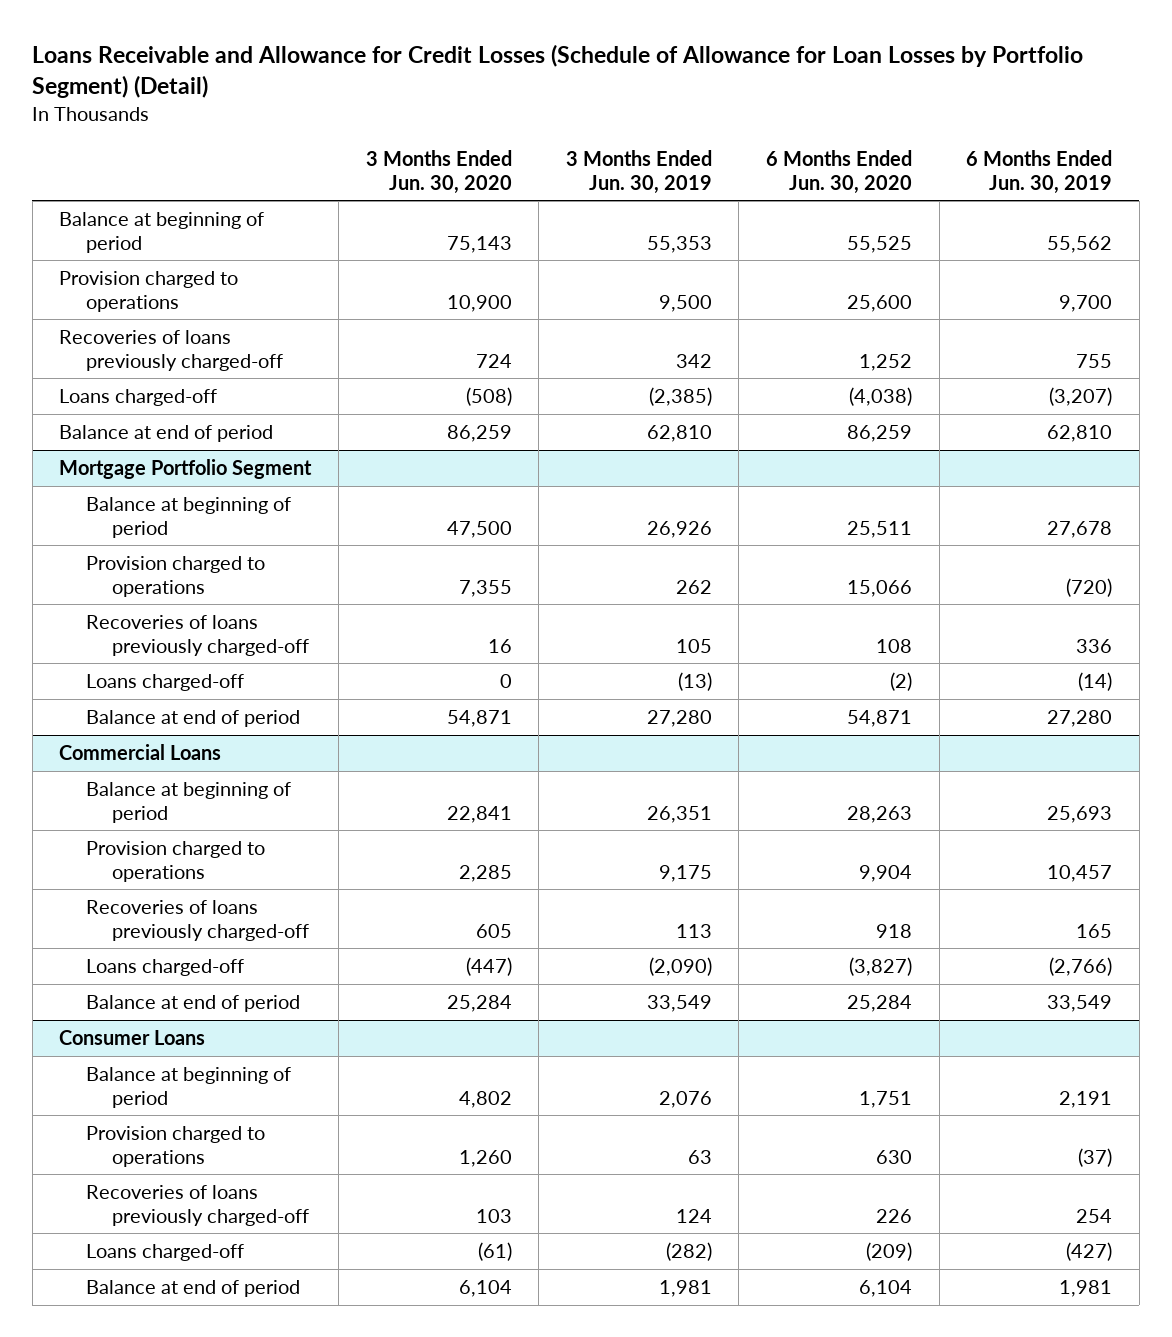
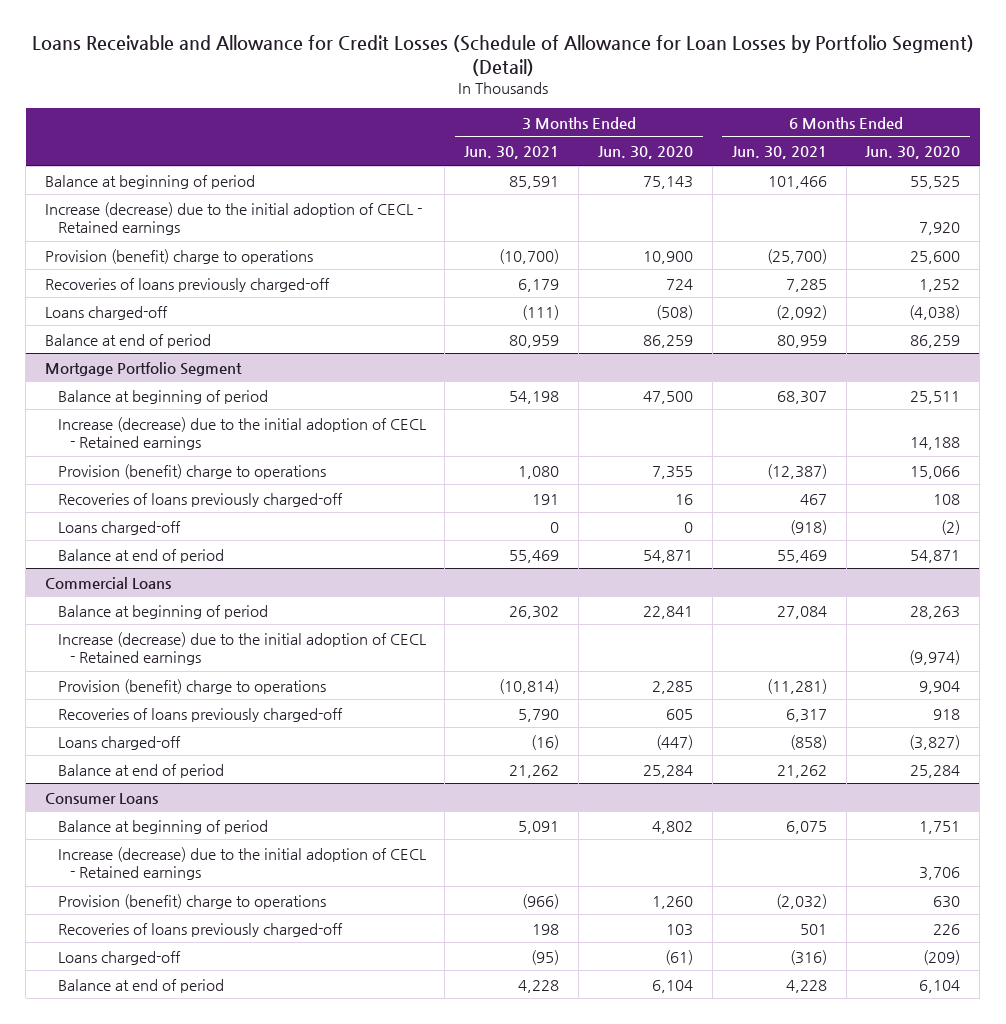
[565,149,712,194] 3 Months Ended Jun. 30, 2019 -> none
[966,149,1113,194] 6 Months Ended Jun. 30, 2019 -> none
none -> [464,146,560,160] Jun. 30, 2021
none -> [731,146,827,160] Jun. 30, 2021
none -> [45,201,423,235] Increase (decrease) due to the initial adoption of CECL - Retained earnings
[59,270,239,312] Provision charged to operations -> [45,248,314,264] Provision (benefit) charge to operations
none -> [57,416,427,450] Increase (decrease) due to the initial adoption of CECL - Retained earnings
[85,555,265,597] Provision charged to operations -> [57,463,326,479] Provision (benefit) charge to operations
none -> [57,631,427,665] Increase (decrease) due to the initial adoption of CECL - Retained earnings
[85,840,265,882] Provision charged to operations -> [57,678,326,694] Provision (benefit) charge to operations
none -> [57,846,427,880] Increase (decrease) due to the initial adoption of CECL - Retained earnings
[85,1125,265,1167] Provision charged to operations -> [57,893,326,909] Provision (benefit) charge to operations

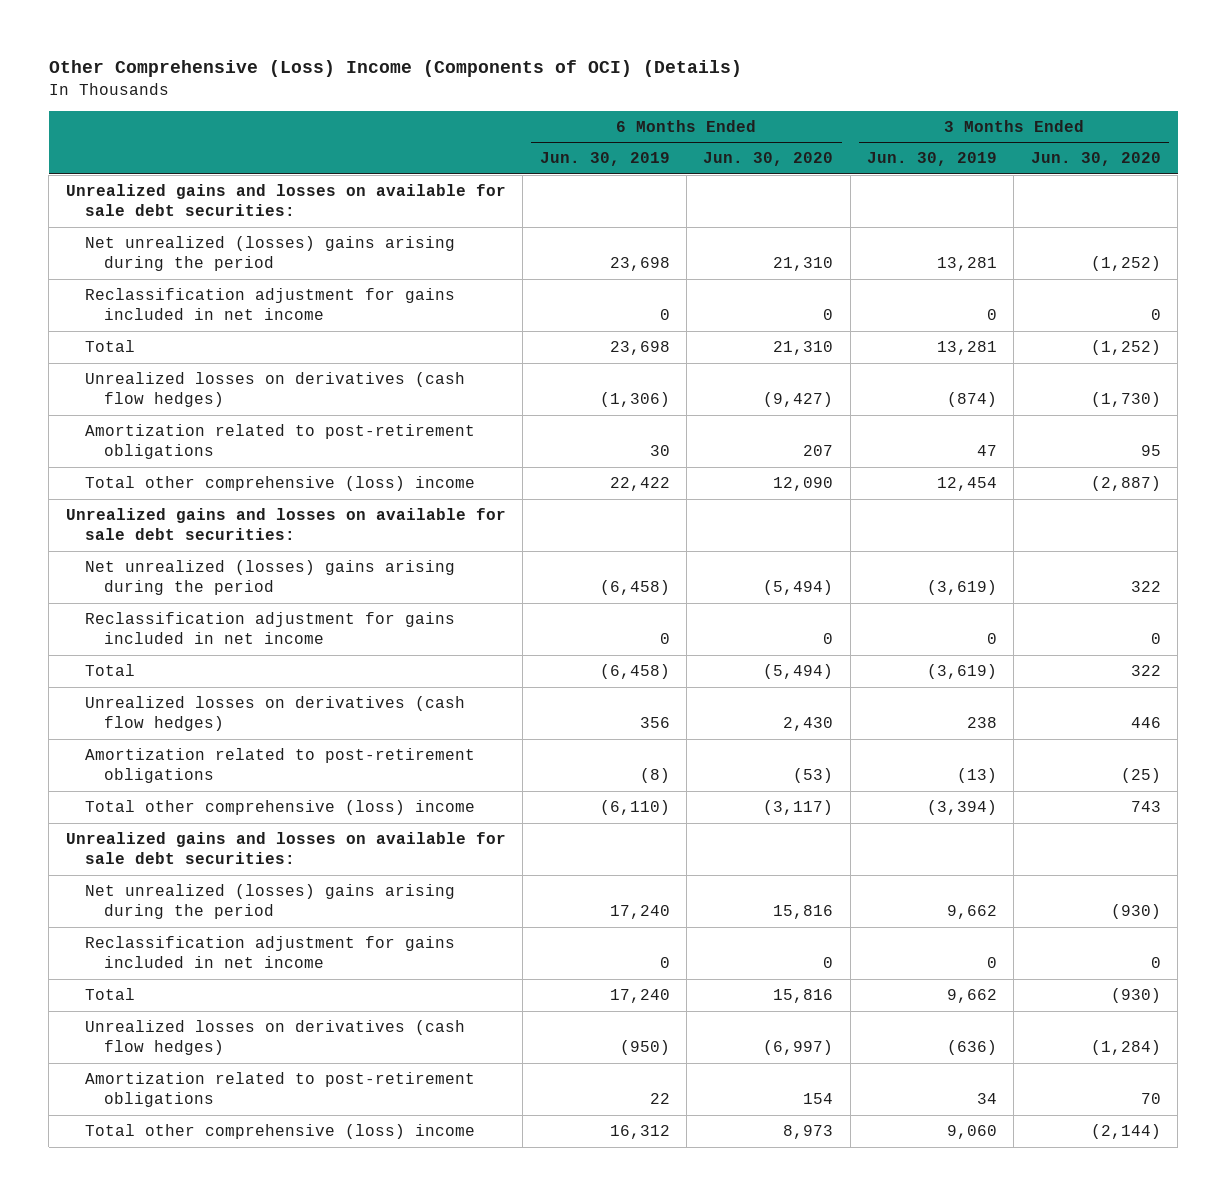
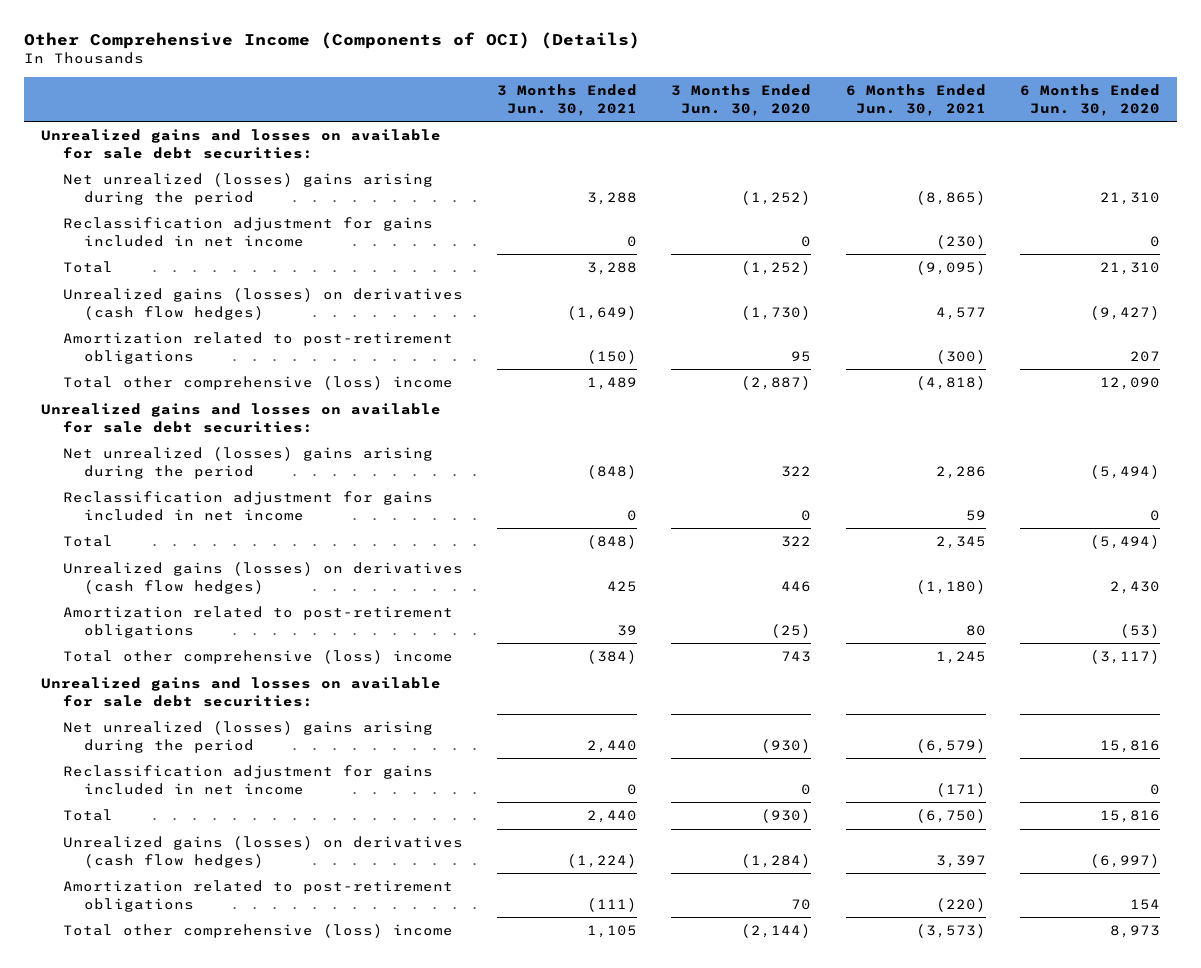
[48,60,742,78] Other Comprehensive (Loss) Income (Components of OCI) (Details) -> [23,31,640,49] Other Comprehensive Income (Components of OCI) (Details)
[539,152,670,167] Jun. 30, 2019 -> none
[867,152,998,167] Jun. 30, 2019 -> none
none -> [496,84,637,116] 3 Months Ended Jun. 30, 2021
none -> [845,84,986,116] 6 Months Ended Jun. 30, 2021
[84,372,465,408] Unrealized losses on derivatives (cash flow hedges) -> [62,288,463,320] Unrealized gains (losses) on derivatives (cash flow hedges)
[84,696,465,732] Unrealized losses on derivatives (cash flow hedges) -> [62,562,463,594] Unrealized gains (losses) on derivatives (cash flow hedges)
[84,1020,465,1056] Unrealized losses on derivatives (cash flow hedges) -> [62,836,463,868] Unrealized gains (losses) on derivatives (cash flow hedges)

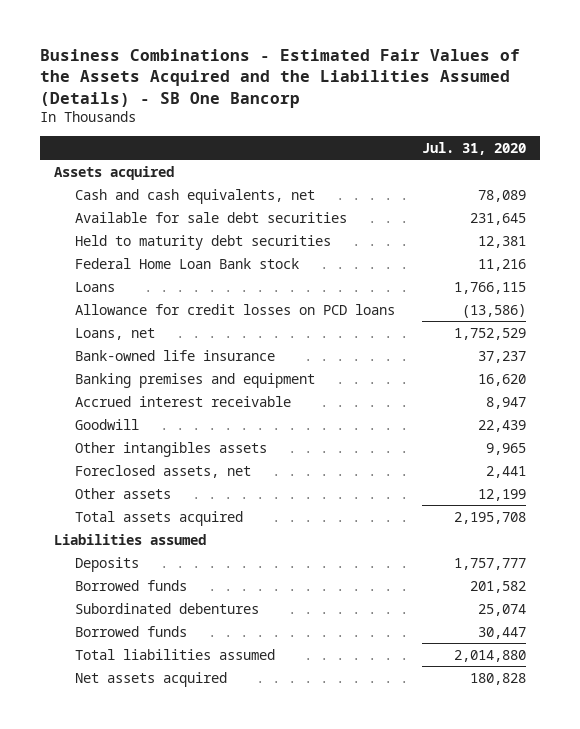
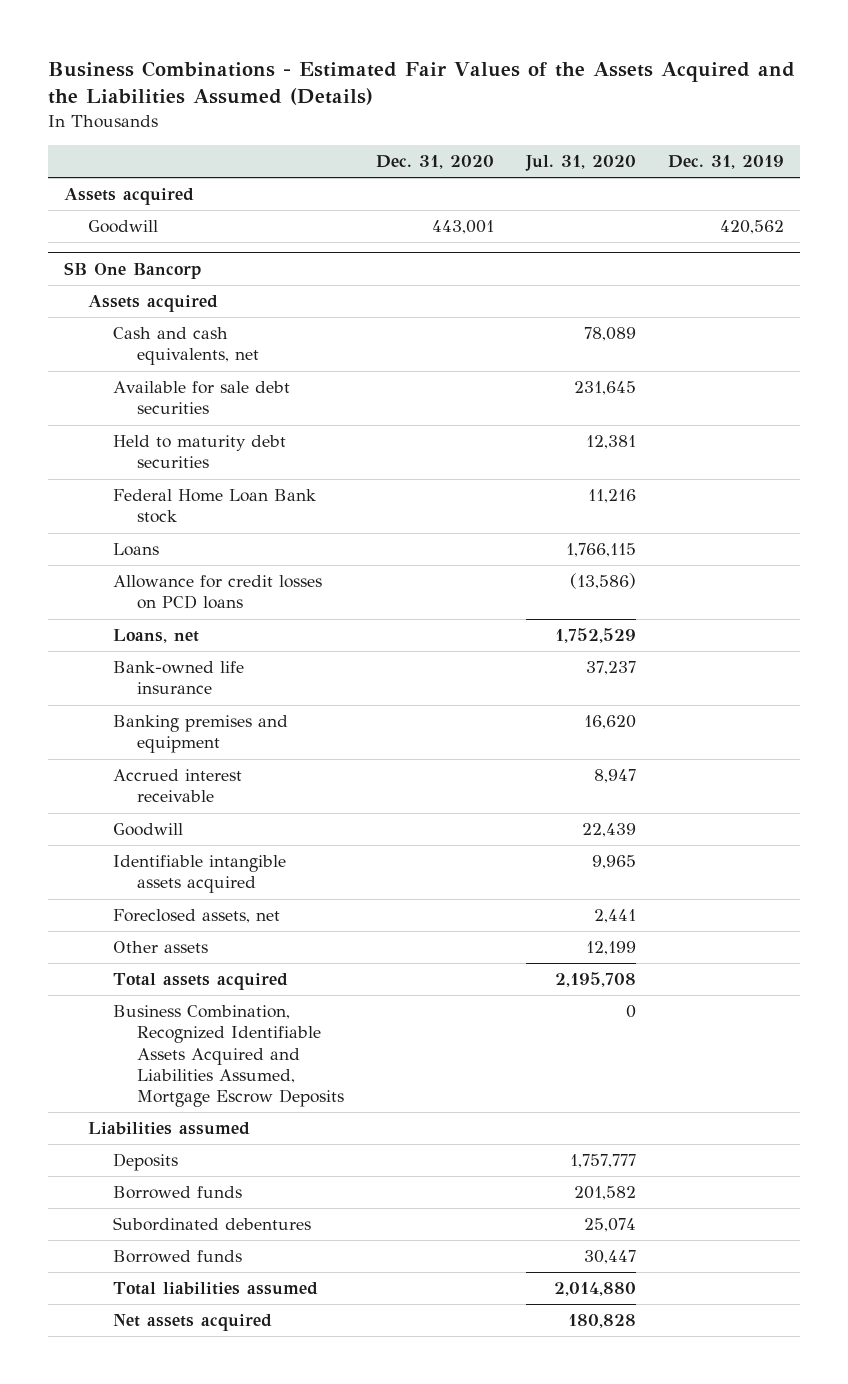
[39,48,520,108] Business Combinations - Estimated Fair Values of the Assets Acquired and the Liabilities Assumed (Details) - SB One Bancorp -> [47,60,795,106] Business Combinations - Estimated Fair Values of the Assets Acquired and the Liabilities Assumed (Details)
none -> [376,155,495,170] Dec. 31, 2020
none -> [668,155,785,170] Dec. 31, 2019
none -> [88,220,159,234] Goodwill
none -> [64,261,202,279] SB One Bancorp
none -> [88,295,219,313] Assets acquired
[74,441,267,457] Other intangibles assets -> [112,855,286,894] Identifiable intangible assets acquired
none -> [112,1005,345,1107] Business Combination, Recognized Identifiable Assets Acquired and Liabilities Assumed, Mortgage Escrow Deposits

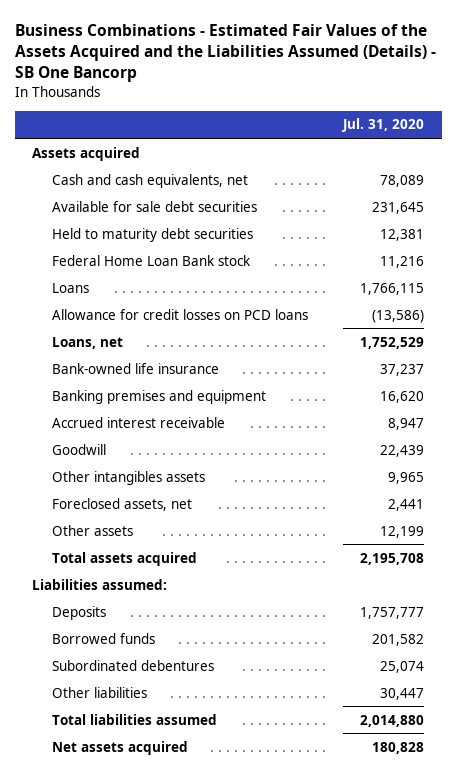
[47,60,795,106] Business Combinations - Estimated Fair Values of the Assets Acquired and the Liabilities Assumed (Details) -> [14,23,436,83] Business Combinations - Estimated Fair Values of the Assets Acquired and the Liabilities Assumed (Details) - SB One Bancorp
[376,155,495,170] Dec. 31, 2020 -> none
[668,155,785,170] Dec. 31, 2019 -> none
[88,220,159,234] Goodwill -> none
[64,261,202,279] SB One Bancorp -> none
[88,295,219,313] Assets acquired -> none
[112,855,286,894] Identifiable intangible assets acquired -> [52,470,206,485] Other intangibles assets
[112,1005,345,1107] Business Combination, Recognized Identifiable Assets Acquired and Liabilities Assumed, Mortgage Escrow Deposits -> none
[88,1122,251,1136] Liabilities assumed -> [32,578,168,590] Liabilities assumed:
[112,1250,242,1264] Borrowed funds -> [52,686,148,698] Other liabilities

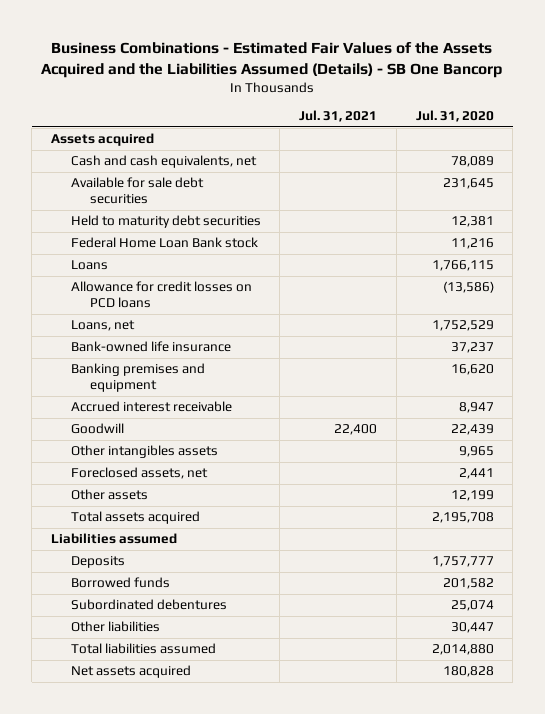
none -> [299,110,378,123] Jul. 31, 2021
[32,578,168,590] Liabilities assumed: -> [51,533,178,545] Liabilities assumed

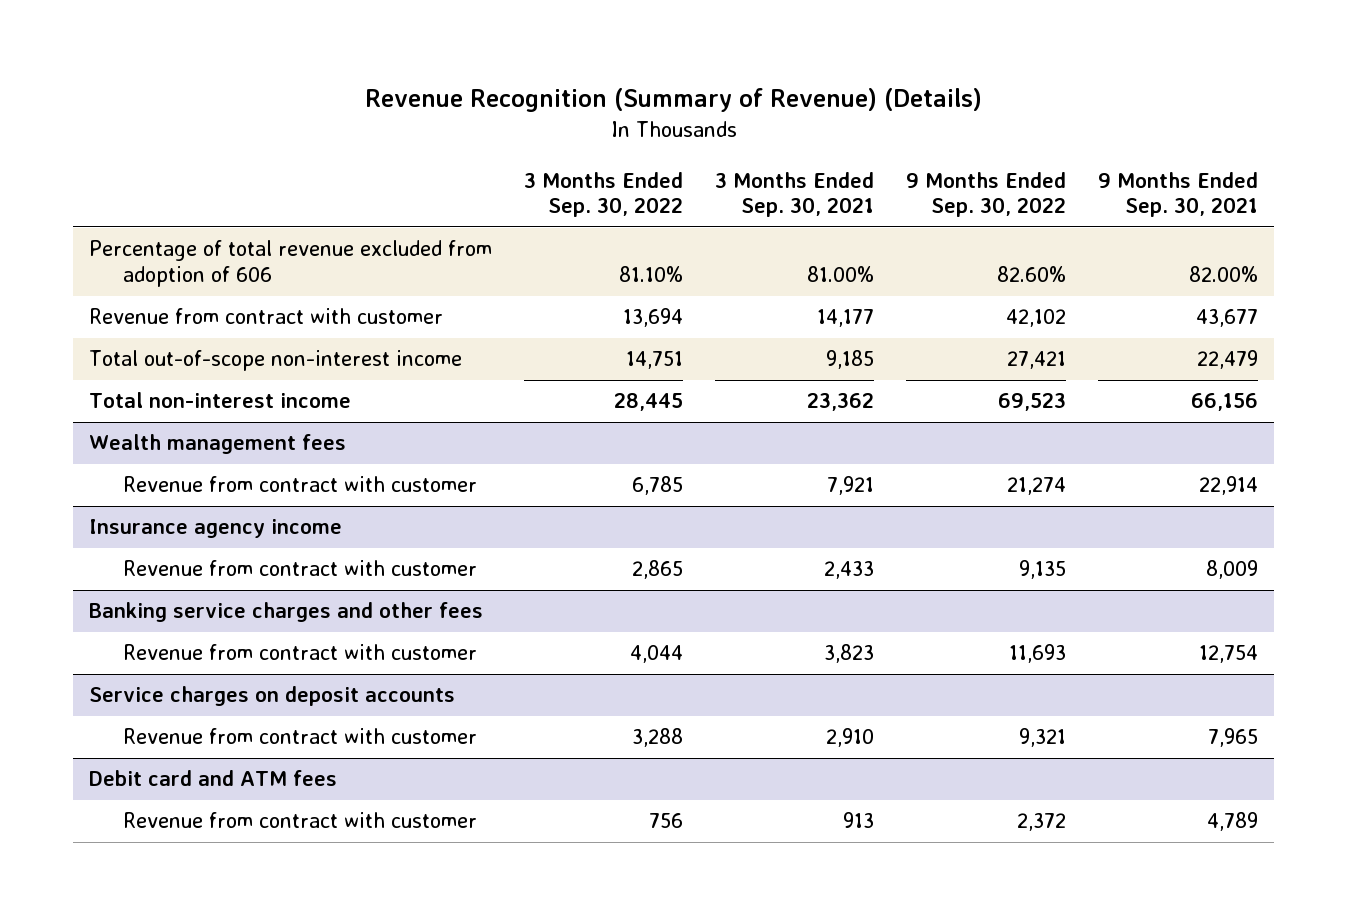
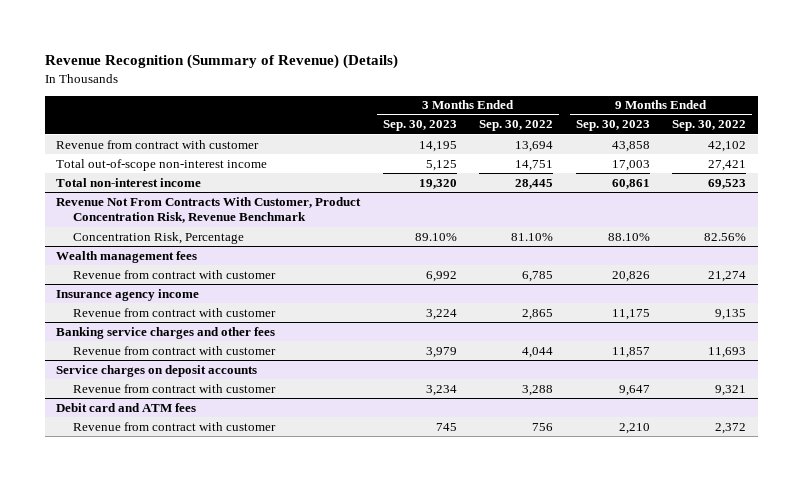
[715,171,875,218] 3 Months Ended Sep. 30, 2021 -> none
[1098,171,1259,218] 9 Months Ended Sep. 30, 2021 -> none
none -> [382,120,457,132] Sep. 30, 2023
none -> [575,120,650,132] Sep. 30, 2023
[89,240,493,288] Percentage of total revenue excluded from adoption of 606 -> none
none -> [56,196,362,224] Revenue Not From Contracts With Customer, Product Concentration Risk, Revenue Benchmark
none -> [73,231,245,244] Concentration Risk, Percentage

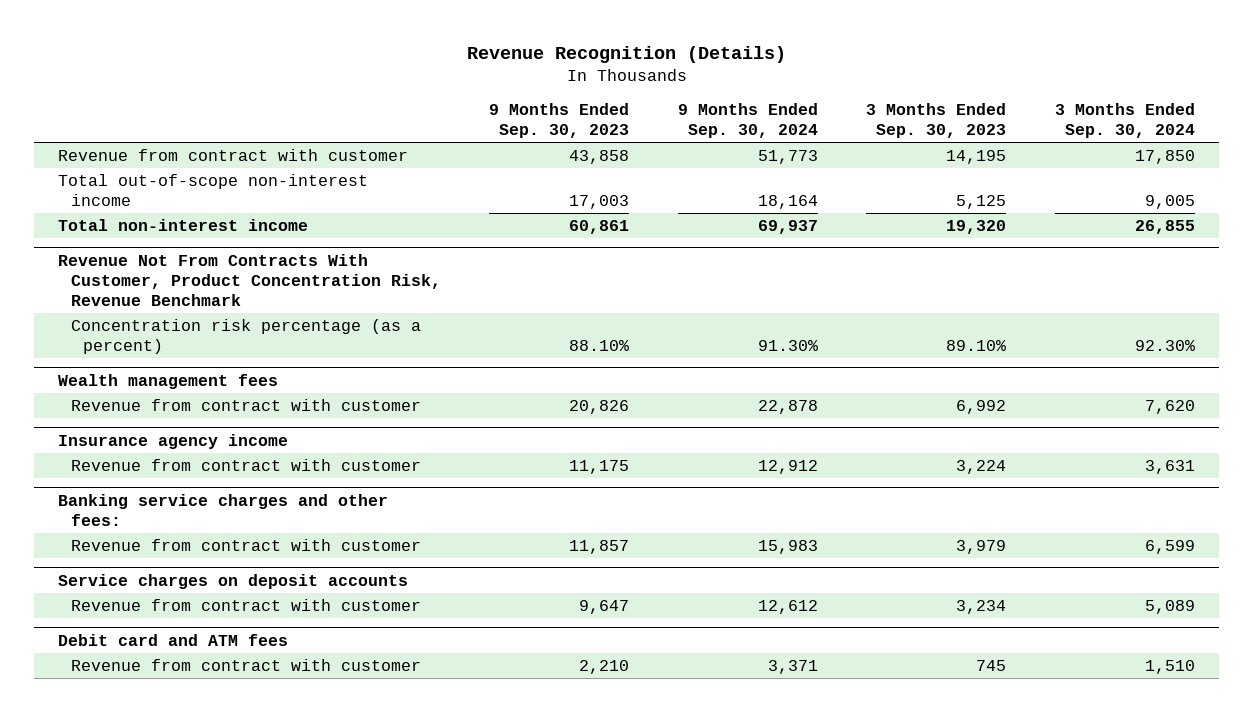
[44,54,398,70] Revenue Recognition (Summary of Revenue) (Details) -> [466,46,786,64] Revenue Recognition (Details)
[479,120,554,132] Sep. 30, 2022 -> none
[672,120,747,132] Sep. 30, 2022 -> none
none -> [677,103,818,139] 9 Months Ended Sep. 30, 2024
none -> [1054,103,1195,139] 3 Months Ended Sep. 30, 2024
[73,231,245,244] Concentration Risk, Percentage -> [70,318,421,354] Concentration risk percentage (as a percent)
[56,326,276,339] Banking service charges and other fees -> [58,493,389,526] Banking service charges and other fees:

